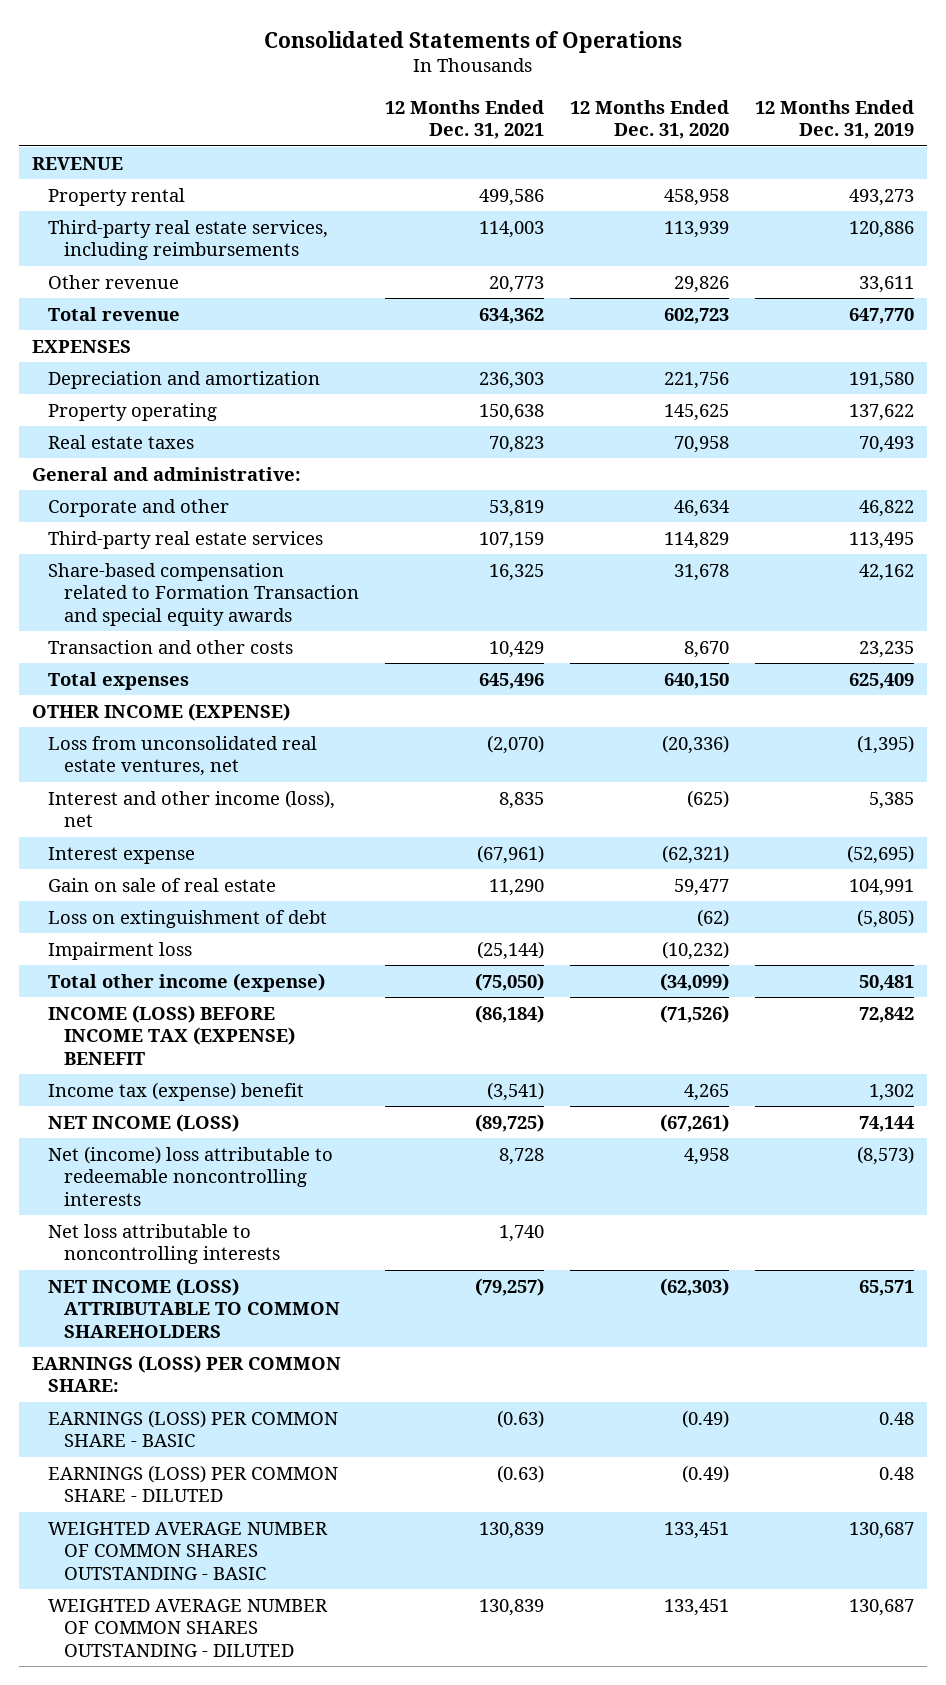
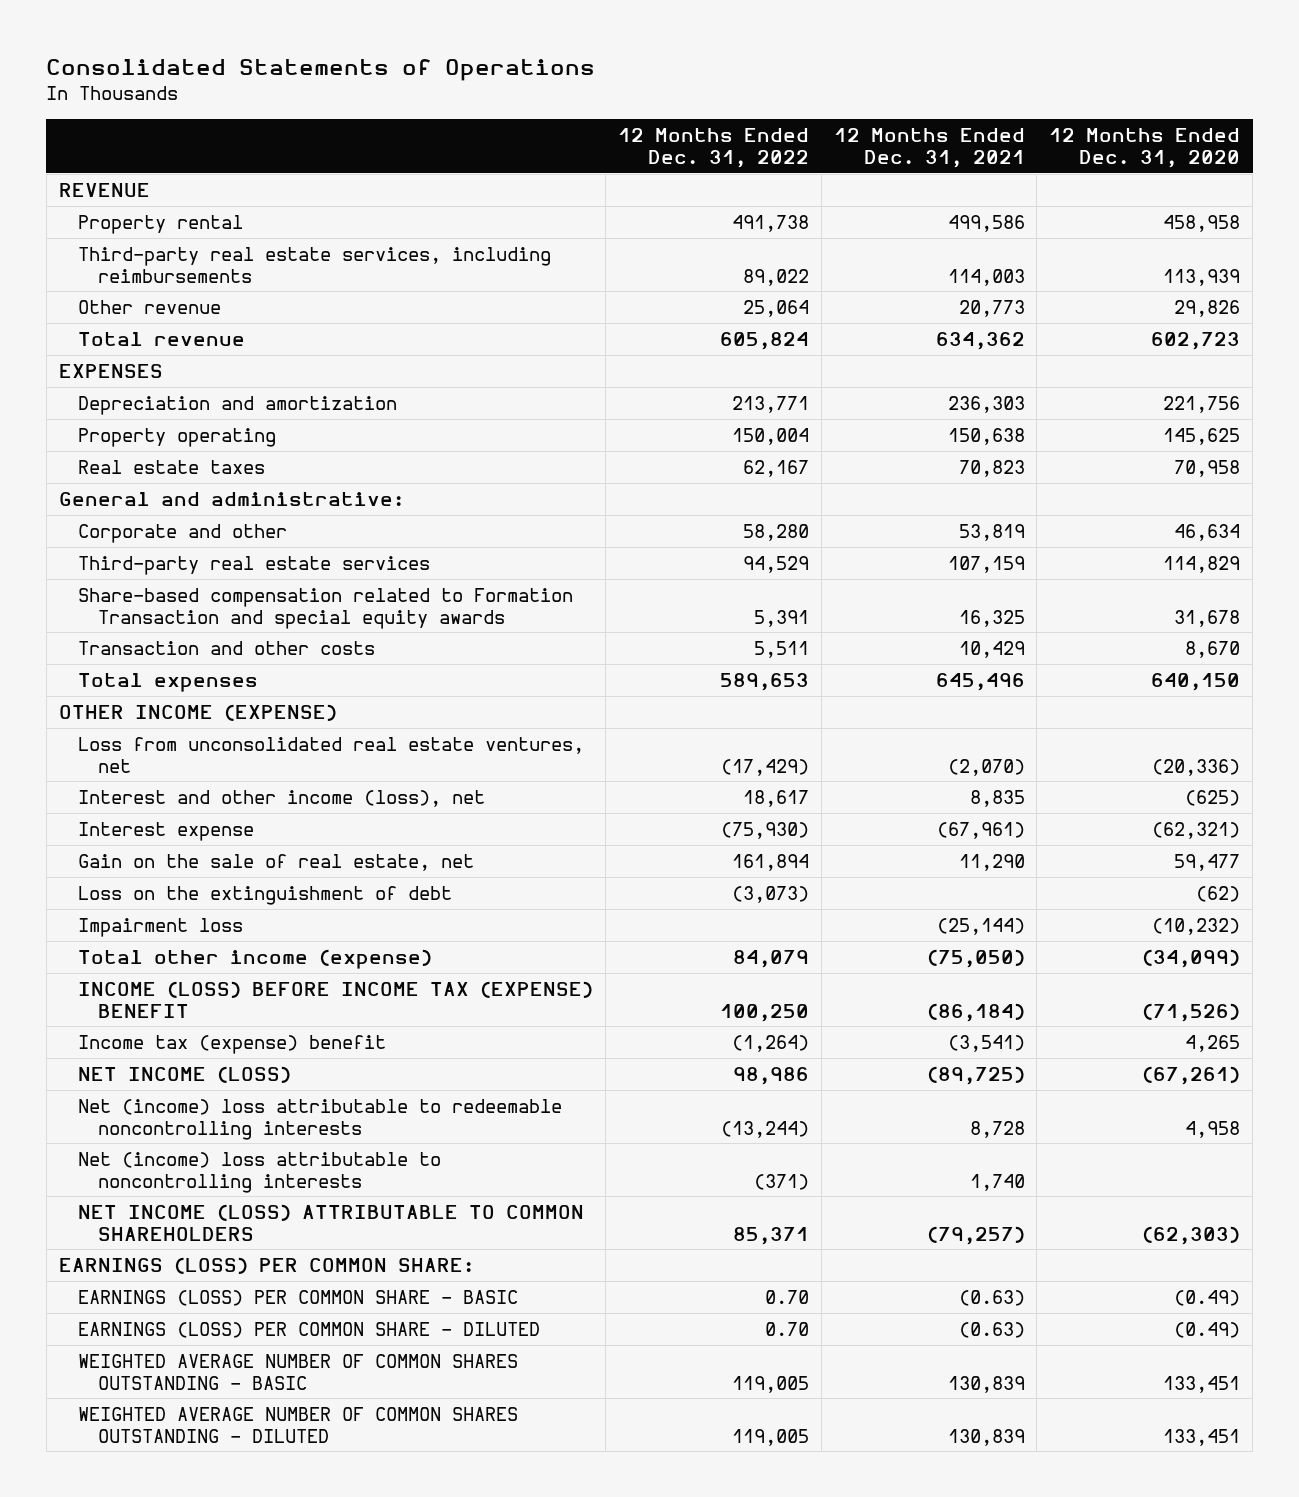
[755,99,915,139] 12 Months Ended Dec. 31, 2019 -> none
none -> [617,128,809,168] 12 Months Ended Dec. 31, 2022
[48,877,277,892] Gain on sale of real estate -> [78,854,475,872] Gain on the sale of real estate, net
[48,909,328,928] Loss on extinguishment of debt -> [78,886,453,906] Loss on the extinguishment of debt
[48,1223,281,1265] Net loss attributable to noncontrolling interests -> [78,1152,442,1193] Net (income) loss attributable to noncontrolling interests

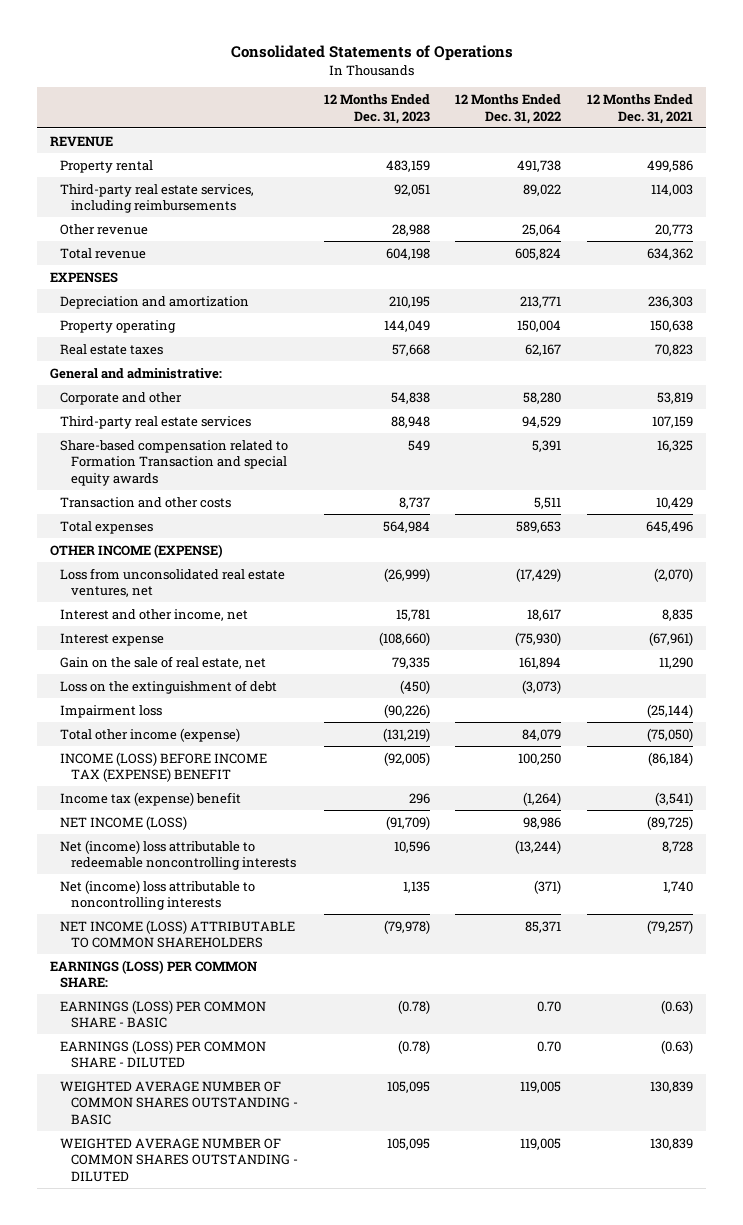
[1049,128,1241,168] 12 Months Ended Dec. 31, 2020 -> none
none -> [323,93,430,124] 12 Months Ended Dec. 31, 2023
[78,790,486,808] Interest and other income (loss), net -> [60,608,249,621] Interest and other income, net

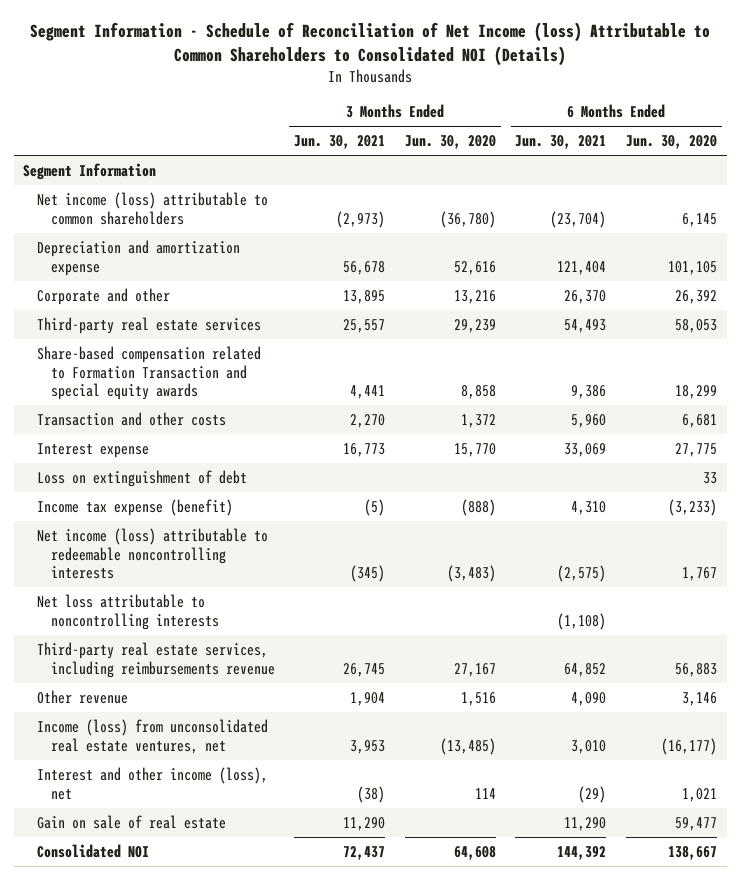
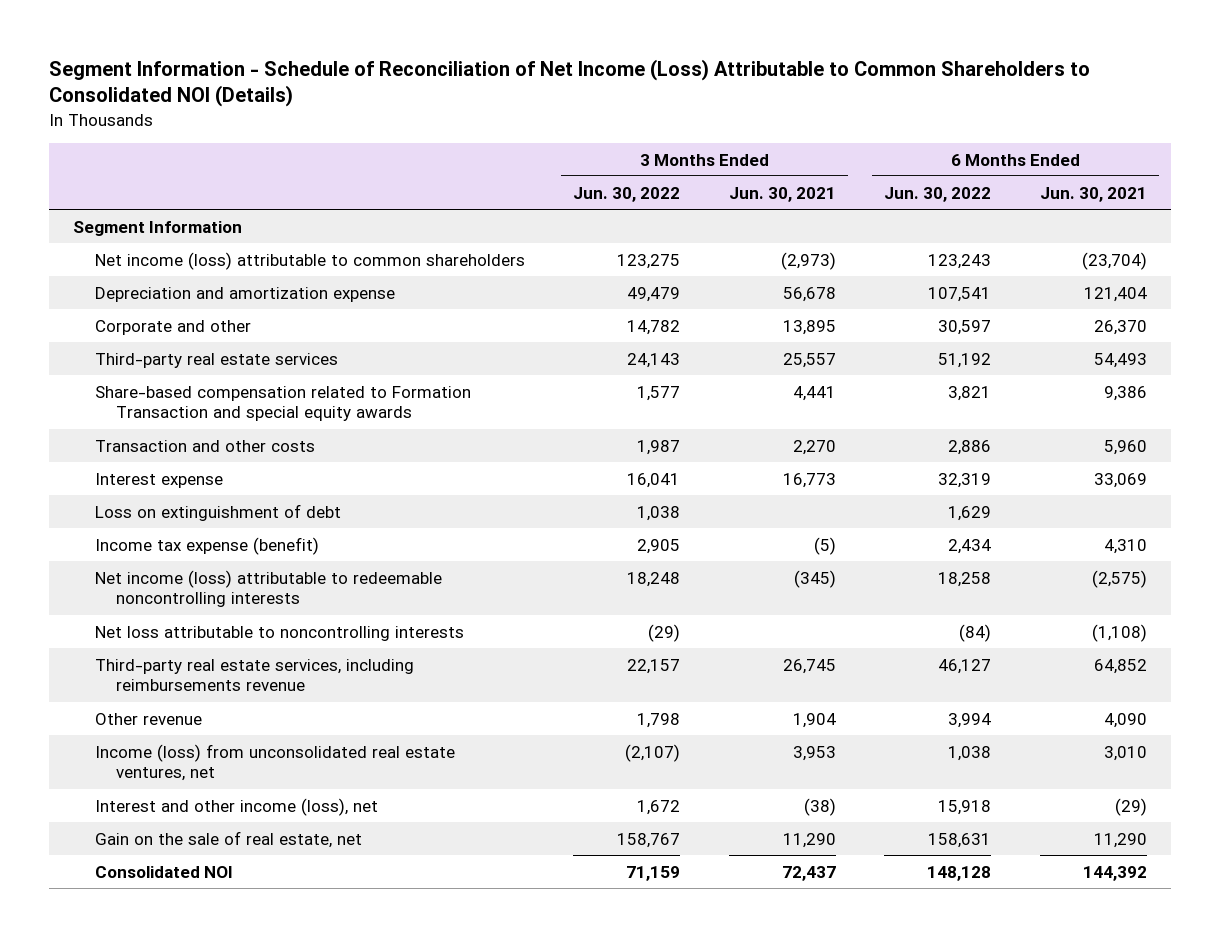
[30,22,711,66] Segment Information - Schedule of Reconciliation of Net Income (loss) Attributable to Common Shareholders to Consolidated NOI (Details) -> [48,58,1090,108] Segment Information - Schedule of Reconciliation of Net Income (Loss) Attributable to Common Shareholders to Consolidated NOI (Details)
[404,135,496,150] Jun. 30, 2020 -> none
[626,135,718,150] Jun. 30, 2020 -> none
none -> [573,186,681,202] Jun. 30, 2022
none -> [884,186,992,202] Jun. 30, 2022
[37,814,227,829] Gain on sale of real estate -> [94,830,362,848] Gain on the sale of real estate, net

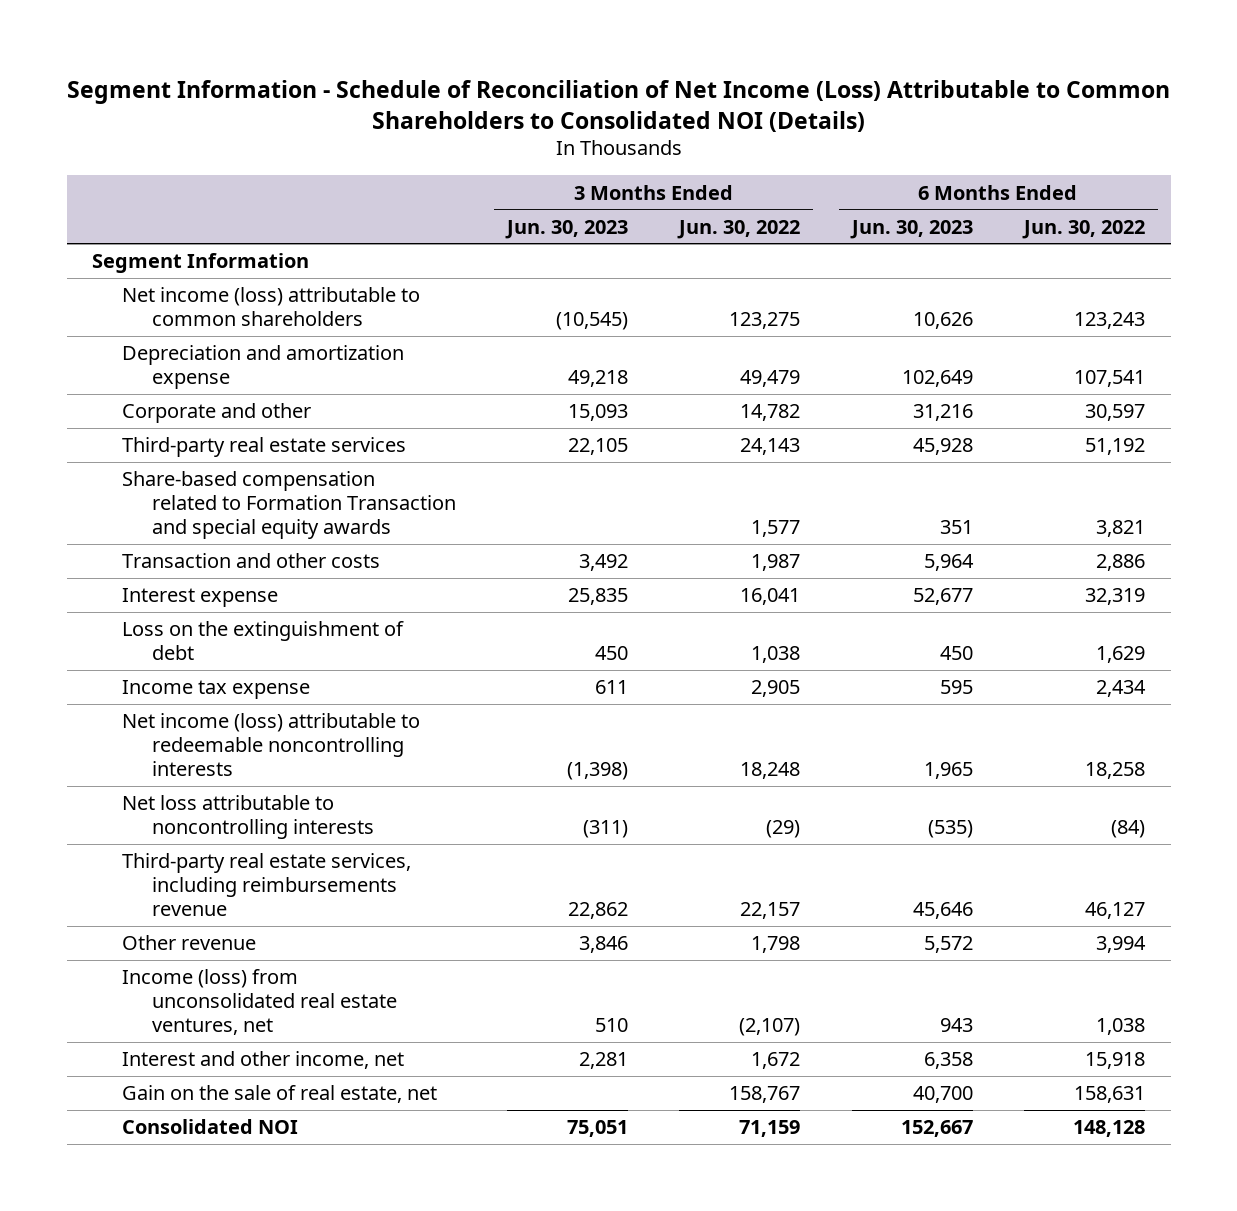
[728,186,836,202] Jun. 30, 2021 -> none
[1039,186,1147,202] Jun. 30, 2021 -> none
none -> [505,219,629,239] Jun. 30, 2023
none -> [849,219,973,239] Jun. 30, 2023
[94,503,341,521] Loss on extinguishment of debt -> [122,621,405,660] Loss on the extinguishment of debt
[94,536,319,555] Income tax expense (benefit) -> [122,680,311,700] Income tax expense
[94,797,378,816] Interest and other income (loss), net -> [122,1051,405,1070] Interest and other income, net

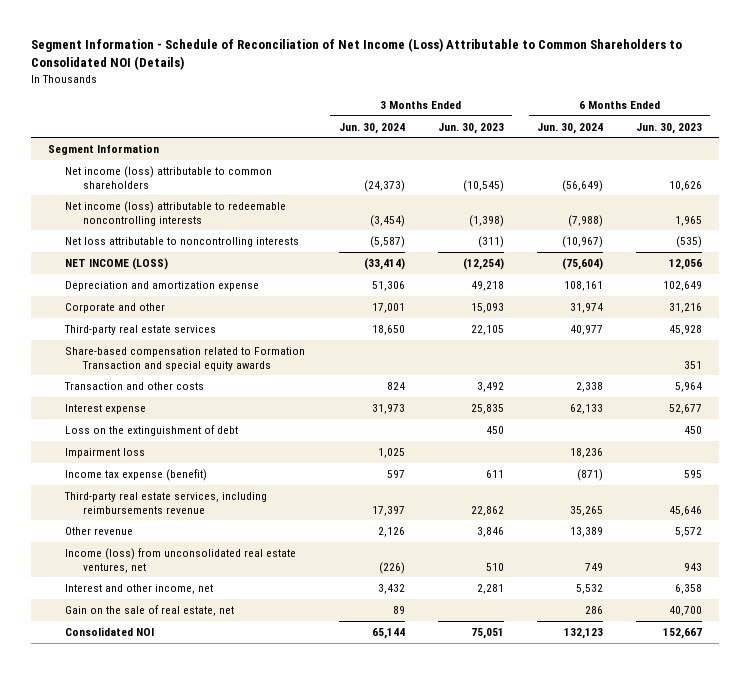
[677,219,801,239] Jun. 30, 2022 -> none
[1022,219,1146,239] Jun. 30, 2022 -> none
none -> [338,122,405,134] Jun. 30, 2024
none -> [536,122,603,134] Jun. 30, 2024
[122,713,421,776] Net income (loss) attributable to redeemable noncontrolling interests -> [65,200,287,226] Net income (loss) attributable to redeemable noncontrolling interests
[122,795,374,839] Net loss attributable to noncontrolling interests -> [65,236,300,247] Net loss attributable to noncontrolling interests
none -> [65,257,169,270] NET INCOME (LOSS)
none -> [65,447,146,458] Impairment loss
[122,680,311,700] Income tax expense -> [65,468,208,481] Income tax expense (benefit)

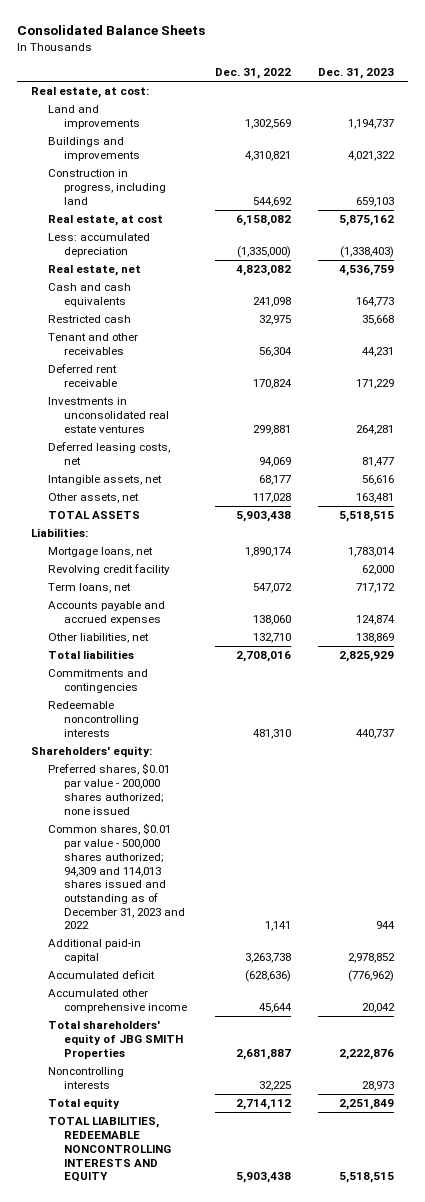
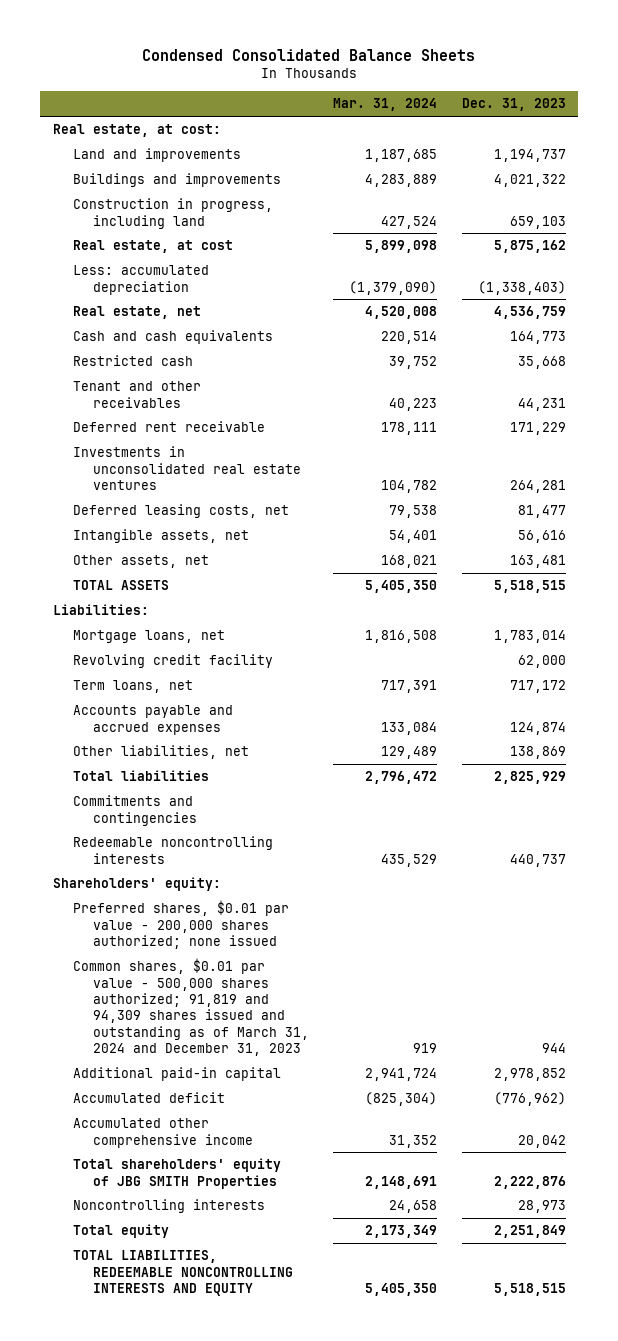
[17,25,206,36] Consolidated Balance Sheets -> [142,48,476,61] Condensed Consolidated Balance Sheets
[214,68,291,80] Dec. 31, 2022 -> none
none -> [333,98,438,112] Mar. 31, 2024
[47,823,186,930] Common shares, $0.01 par value - 500,000 shares authorized; 94,309 and 114,013 shares issued and outstanding as of December 31, 2023 and 2022 -> [72,958,310,1057] Common shares, $0.01 par value - 500,000 shares authorized; 91,819 and 94,309 shares issued and outstanding as of March 31, 2024 and December 31, 2023

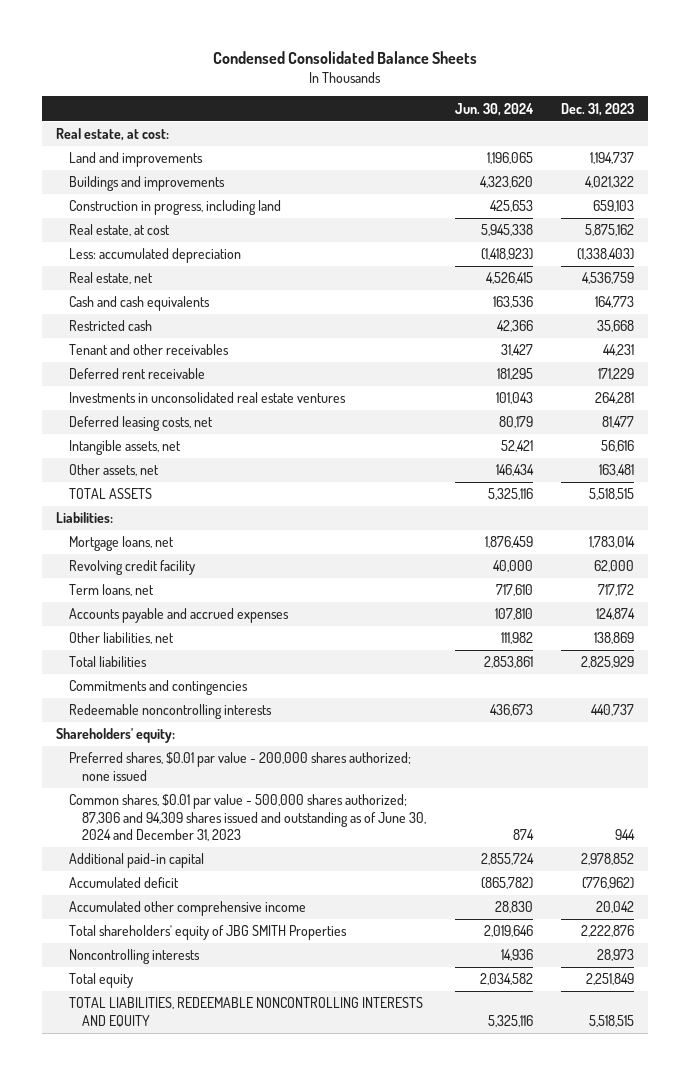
[333,98,438,112] Mar. 31, 2024 -> none
none -> [454,102,534,116] Jun. 30, 2024
[72,958,310,1057] Common shares, $0.01 par value - 500,000 shares authorized; 91,819 and 94,309 shares issued and outstanding as of March 31, 2024 and December 31, 2023 -> [69,794,427,841] Common shares, $0.01 par value - 500,000 shares authorized; 87,306 and 94,309 shares issued and outstanding as of June 30, 2024 and December 31, 2023

